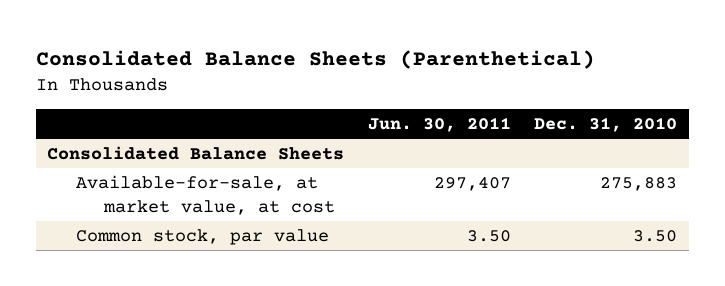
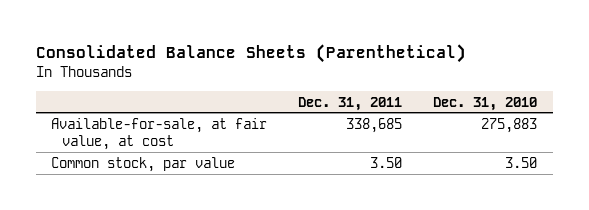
[367,116,511,132] Jun. 30, 2011 -> none
none -> [298,96,403,111] Dec. 31, 2011
[47,146,345,161] Consolidated Balance Sheets -> none
[75,175,336,216] Available-for-sale, at market value, at cost -> [51,117,268,150] Available-for-sale, at fair value, at cost

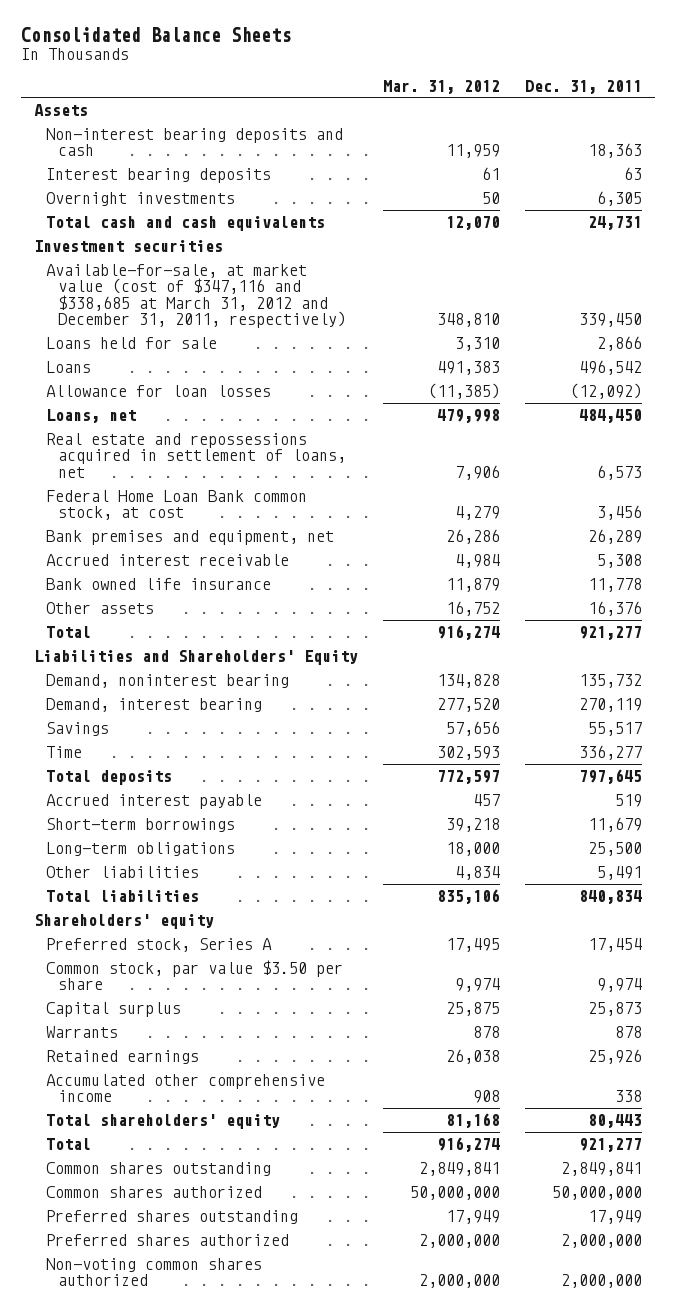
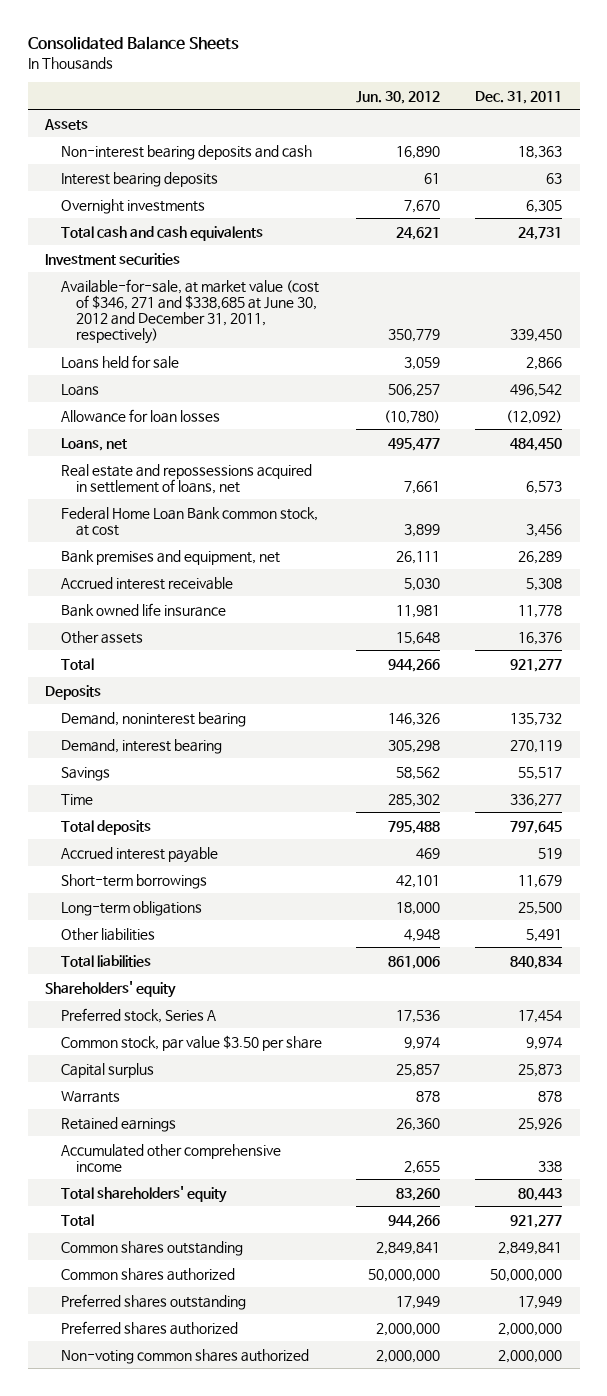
[383,79,501,94] Mar. 31, 2012 -> none
none -> [356,90,441,104] Jun. 30, 2012
[46,263,347,329] Available-for-sale, at market value (cost of $347,116 and $338,685 at March 31, 2012 and December 31, 2011, respectively) -> [60,278,319,345] Available-for-sale, at market value (cost of $346, 271 and $338,685 at June 30, 2012 and December 31, 2011, respectively)
[33,649,358,665] Liabilities and Shareholders' Equity -> none
none -> [44,684,101,700] Deposits

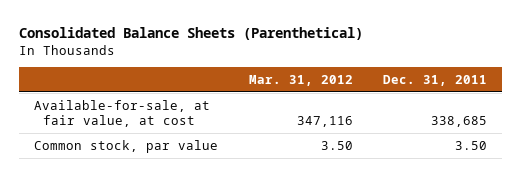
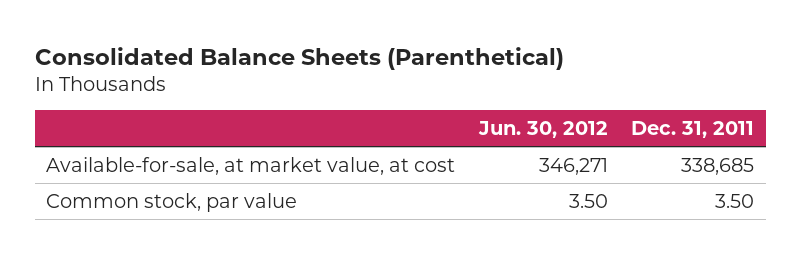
[248,75,353,87] Mar. 31, 2012 -> none
none -> [477,120,608,138] Jun. 30, 2012
[34,99,211,128] Available-for-sale, at fair value, at cost -> [46,156,456,175] Available-for-sale, at market value, at cost

